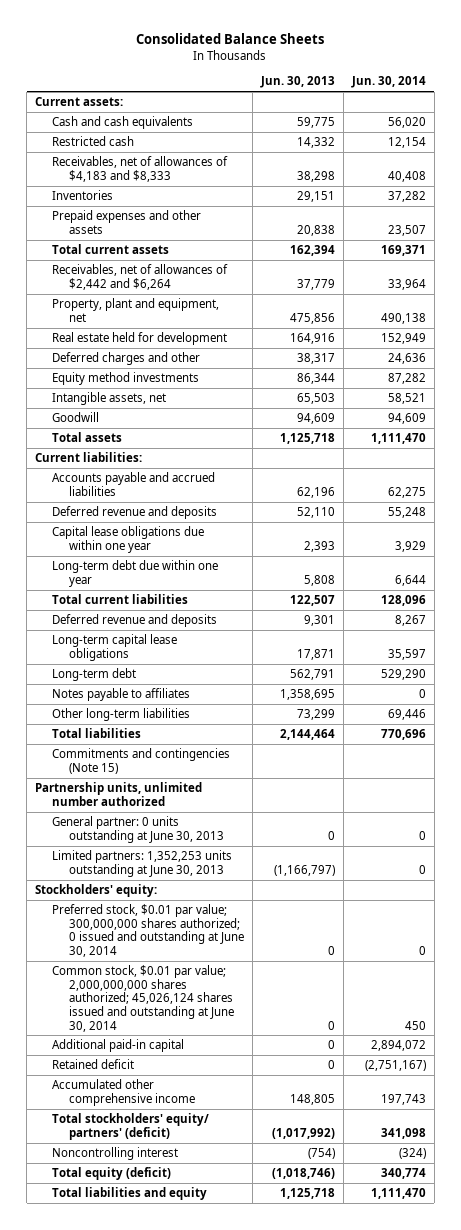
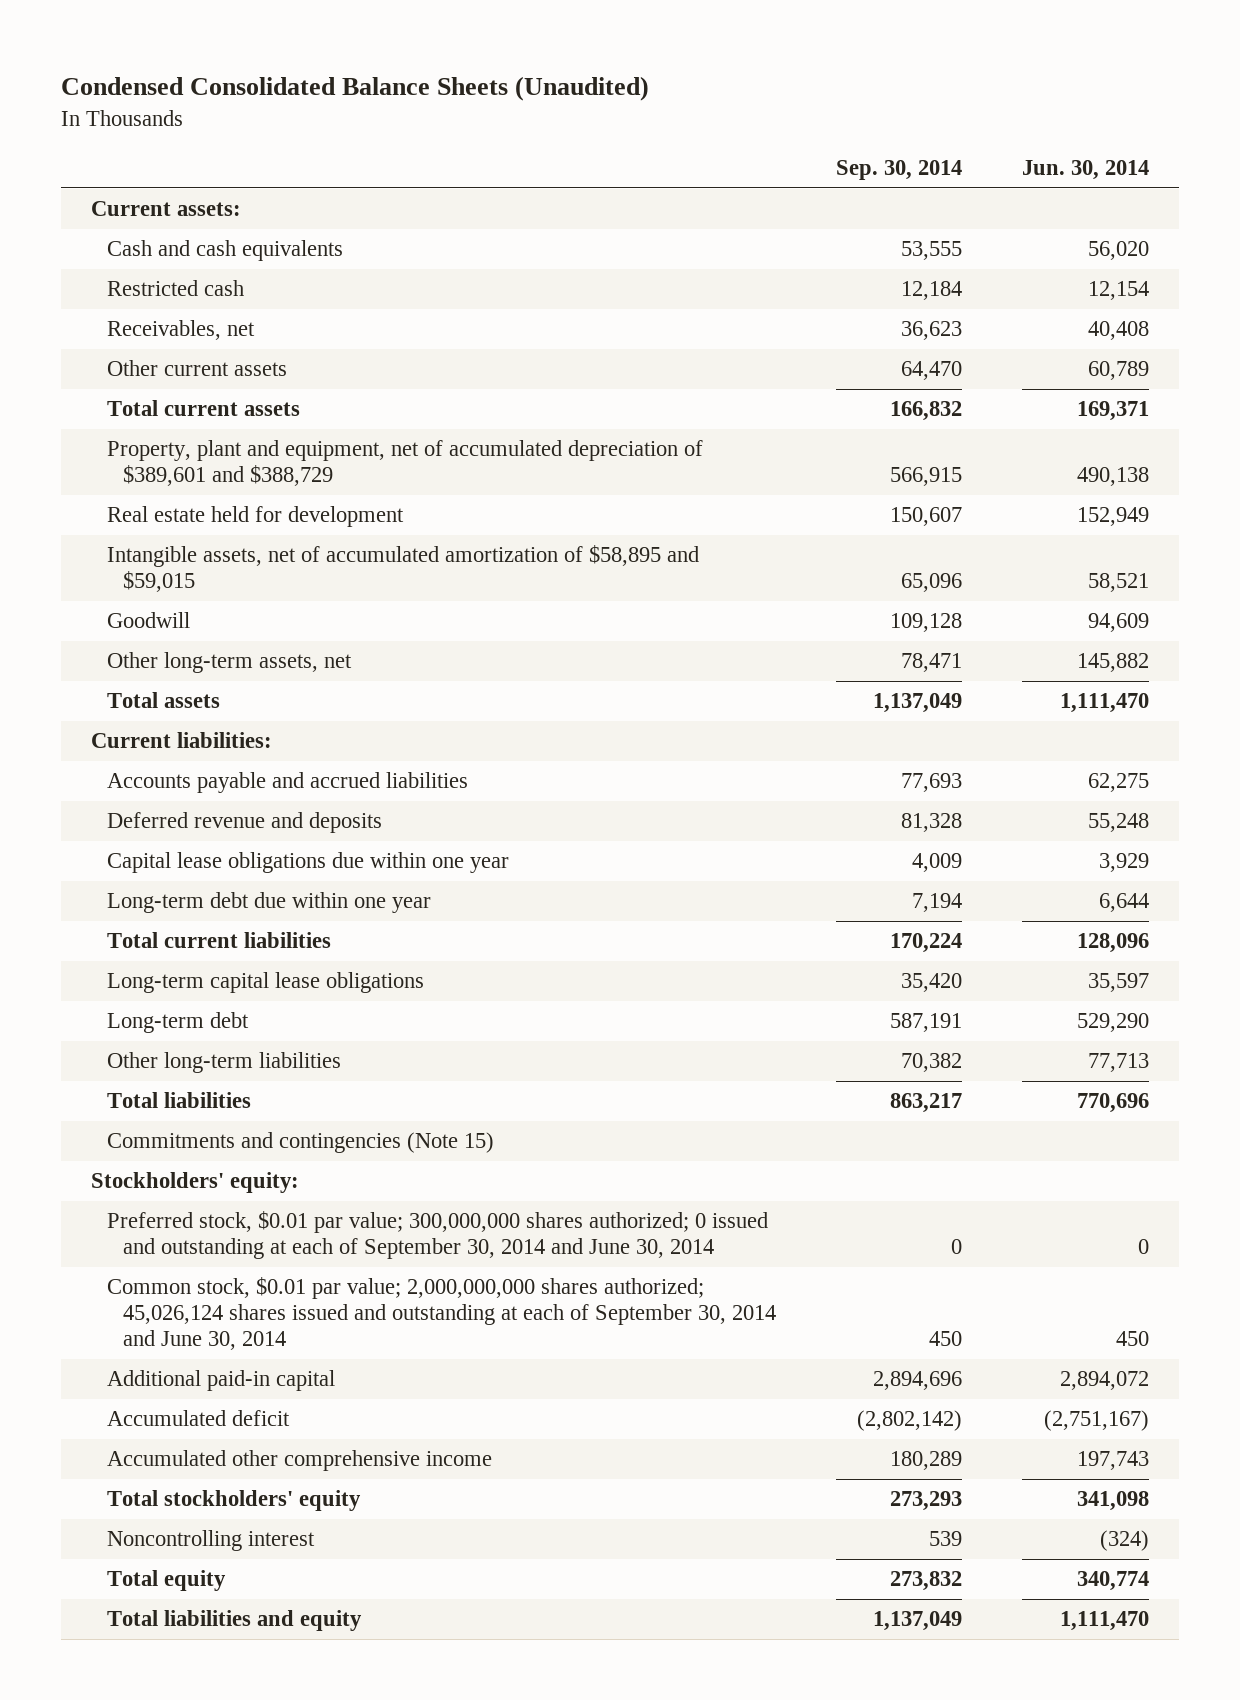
[136,33,325,45] Consolidated Balance Sheets -> [60,76,649,102] Condensed Consolidated Balance Sheets (Unaudited)
[260,76,336,89] Jun. 30, 2013 -> none
none -> [836,160,963,181] Sep. 30, 2014
[52,190,114,201] Inventories -> none
[52,210,202,234] Prepaid expenses and other assets -> none
[52,156,229,182] Receivables, net of allowances of $4,183 and $8,333 -> [106,320,255,341] Receivables, net
none -> [106,360,287,377] Other current assets
[52,264,229,290] Receivables, net of allowances of $2,442 and $6,264 -> none
[52,298,220,322] Property, plant and equipment, net -> [106,440,703,487] Property, plant and equipment, net of accumulated depreciation of $389,601 and $388,729
[52,352,201,366] Deferred charges and other -> none
[52,372,200,386] Equity method investments -> none
[52,392,167,406] Intangible assets, net -> [106,545,699,593] Intangible assets, net of accumulated amortization of $58,895 and $59,015
none -> [106,652,352,674] Other long-term assets, net
[52,614,218,628] Deferred revenue and deposits -> none
[52,688,191,702] Notes payable to affiliates -> none
[387,709,426,721] 69,446 -> [1088,1053,1150,1073] 77,713
[35,782,203,806] Partnership units, unlimited number authorized -> none
[52,816,225,843] General partner: 0 units outstanding at June 30, 2013 -> none
[52,850,233,877] Limited partners: 1,352,253 units outstanding at June 30, 2013 -> none
[52,904,245,957] Preferred stock, $0.01 par value; 300,000,000 shares authorized; 0 issued and outstanding at June 30, 2014 -> [106,1211,768,1260] Preferred stock, $0.01 par value; 300,000,000 shares authorized; 0 issued and outstanding at each of September 30, 2014 and June 30, 2014
[52,965,235,1032] Common stock, $0.01 par value; 2,000,000,000 shares authorized; 45,026,124 shares issued and outstanding at June 30, 2014 -> [106,1277,777,1350] Common stock, $0.01 par value; 2,000,000,000 shares authorized; 45,026,124 shares issued and outstanding at each of September 30, 2014 and June 30, 2014
[52,1059,135,1070] Retained deficit -> [106,1410,290,1427] Accumulated deficit
[52,1113,210,1140] Total stockholders' equity/ partners' (deficit) -> [106,1490,361,1512] Total stockholders' equity
[52,1167,172,1181] Total equity (deficit) -> [106,1570,226,1592] Total equity

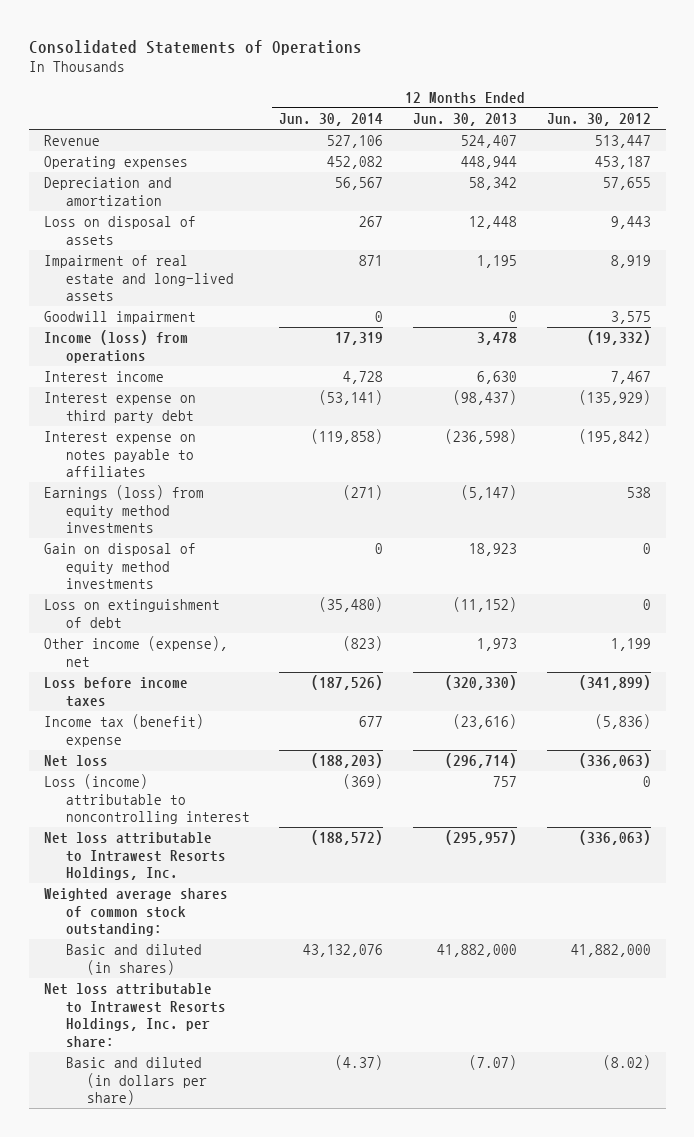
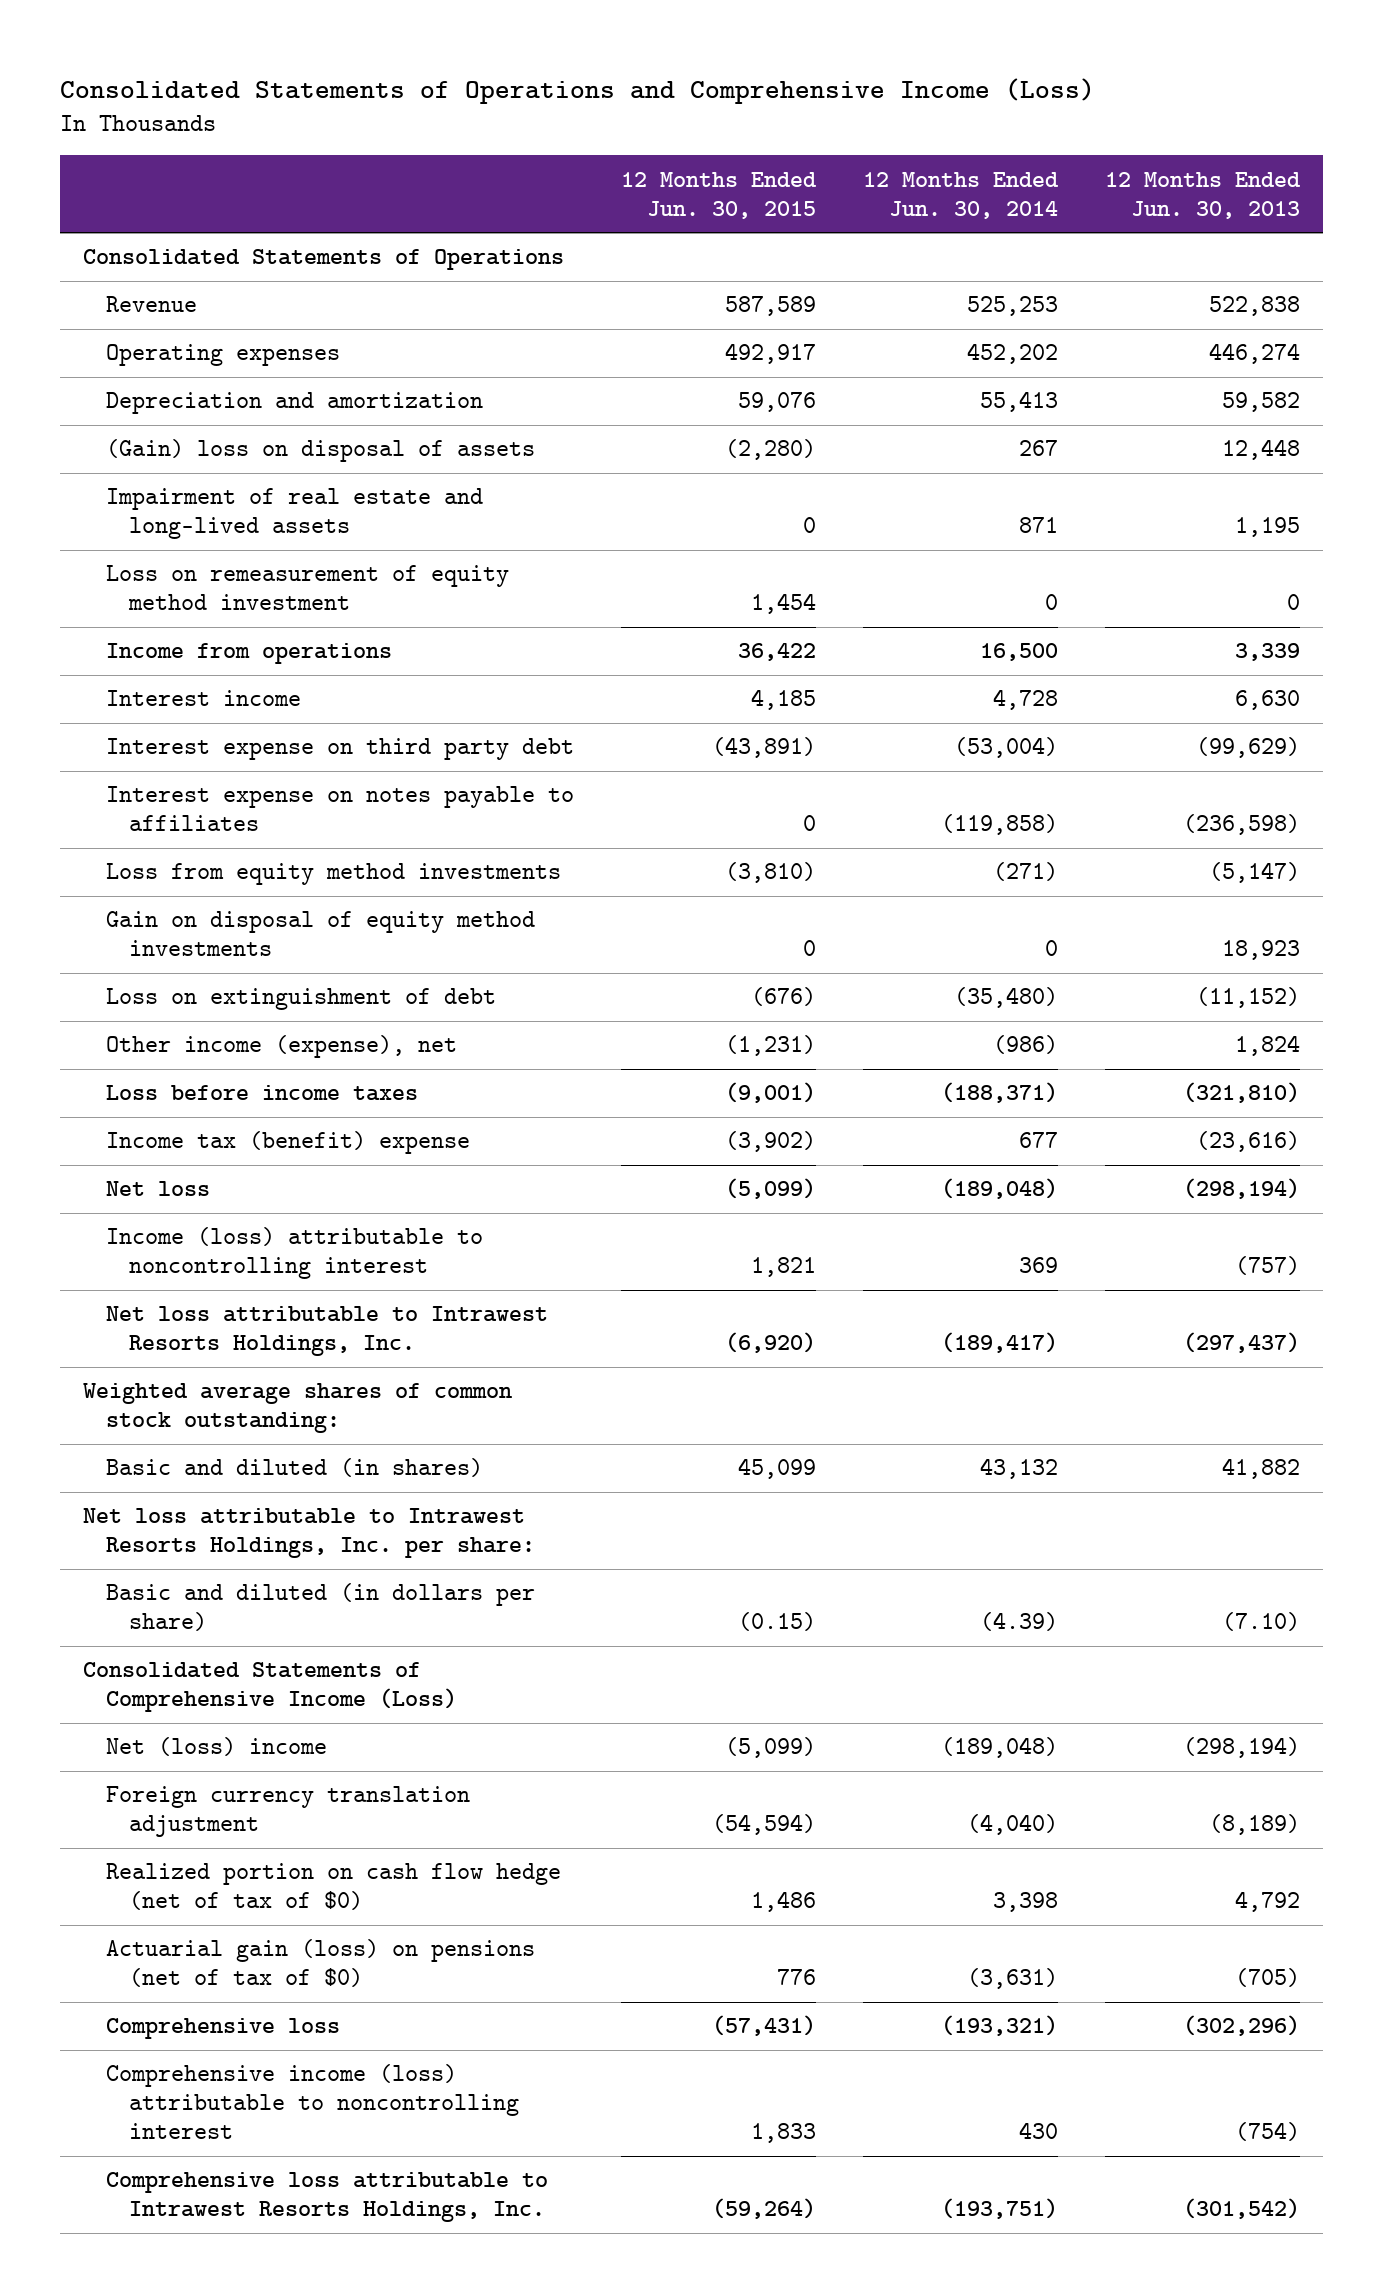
[28,39,362,55] Consolidated Statements of Operations -> [59,77,1095,104] Consolidated Statements of Operations and Comprehensive Income (Loss)
[546,113,651,127] Jun. 30, 2012 -> none
none -> [621,171,818,219] 12 Months Ended Jun. 30, 2015
none -> [83,249,565,271] Consolidated Statements of Operations
[327,135,384,149] 527,106 -> [966,296,1058,317] 525,253
[461,135,518,149] 524,407 -> [1208,296,1300,317] 522,838
[327,156,384,170] 452,082 -> [966,343,1058,365] 452,202
[461,156,518,170] 448,944 -> [1208,343,1300,365] 446,274
[335,177,384,191] 56,567 -> [979,391,1058,413] 55,413
[469,177,518,191] 58,342 -> [1221,392,1300,413] 59,582
[43,216,196,245] Loss on disposal of assets -> [106,439,536,463] (Gain) loss on disposal of assets
[43,311,196,325] Goodwill impairment -> none
none -> [106,565,510,611] Loss on remeasurement of equity method investment
[43,330,188,363] Income (loss) from operations -> [106,643,393,665] Income from operations
[335,332,384,346] 17,319 -> [979,643,1058,662] 16,500
[477,332,518,346] 3,478 -> [1234,643,1300,662] 3,339
[319,390,384,406] (53,141) -> [953,737,1058,759] (53,004)
[453,390,518,406] (98,437) -> [1195,737,1300,759] (99,629)
[43,485,204,534] Earnings (loss) from equity method investments -> [106,863,562,886] Loss from equity method investments
[343,636,384,652] (823) -> [992,1035,1058,1055] (986)
[477,638,518,652] 1,973 -> [1234,1035,1300,1057] 1,824
[311,675,384,691] (187,526) -> [940,1082,1058,1104] (188,371)
[445,675,518,691] (320,330) -> [1182,1082,1300,1104] (321,810)
[311,753,384,769] (188,203) -> [940,1178,1058,1200] (189,048)
[445,753,518,769] (296,714) -> [1182,1178,1300,1200] (298,194)
[43,774,250,825] Loss (income) attributable to noncontrolling interest -> [106,1227,484,1280] Income (loss) attributable to noncontrolling interest
[343,774,384,790] (369) -> [1018,1257,1058,1274] 369
[493,776,518,788] 757 -> [1234,1256,1300,1276] (757)
[311,830,384,846] (188,572) -> [940,1332,1058,1354] (189,417)
[445,830,518,846] (295,957) -> [1182,1332,1300,1354] (297,437)
[303,944,384,958] 43,132,076 -> [979,1458,1058,1480] 43,132
[437,944,518,958] 41,882,000 -> [1221,1458,1300,1480] 41,882
[335,1055,384,1071] (4.37) -> [979,1612,1058,1632] (4.39)
[469,1055,518,1071] (7.07) -> [1221,1612,1300,1632] (7.10)
none -> [83,1662,458,1713] Consolidated Statements of Comprehensive Income (Loss)
none -> [106,1737,328,1757] Net (loss) income
none -> [106,1786,471,1838] Foreign currency translation adjustment
none -> [106,1863,562,1911] Realized portion on cash flow hedge (net of tax of $0)
none -> [106,1939,536,1988] Actuarial gain (loss) on pensions (net of tax of $0)
none -> [106,2018,341,2040] Comprehensive loss
none -> [106,2064,519,2140] Comprehensive income (loss) attributable to noncontrolling interest
none -> [106,2172,549,2223] Comprehensive loss attributable to Intrawest Resorts Holdings, Inc.

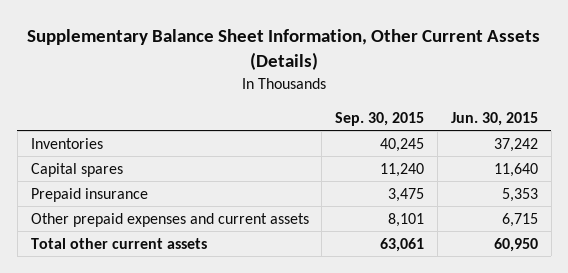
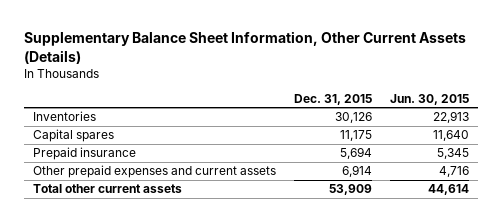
[335,112,425,127] Sep. 30, 2015 -> none
none -> [294,94,373,106] Dec. 31, 2015
[493,137,538,152] 37,242 -> [433,111,470,124] 22,913
[501,187,538,202] 5,353 -> [437,148,470,160] 5,345
[501,212,538,227] 6,715 -> [439,166,470,178] 4,716
[493,237,538,252] 60,950 -> [428,184,470,196] 44,614

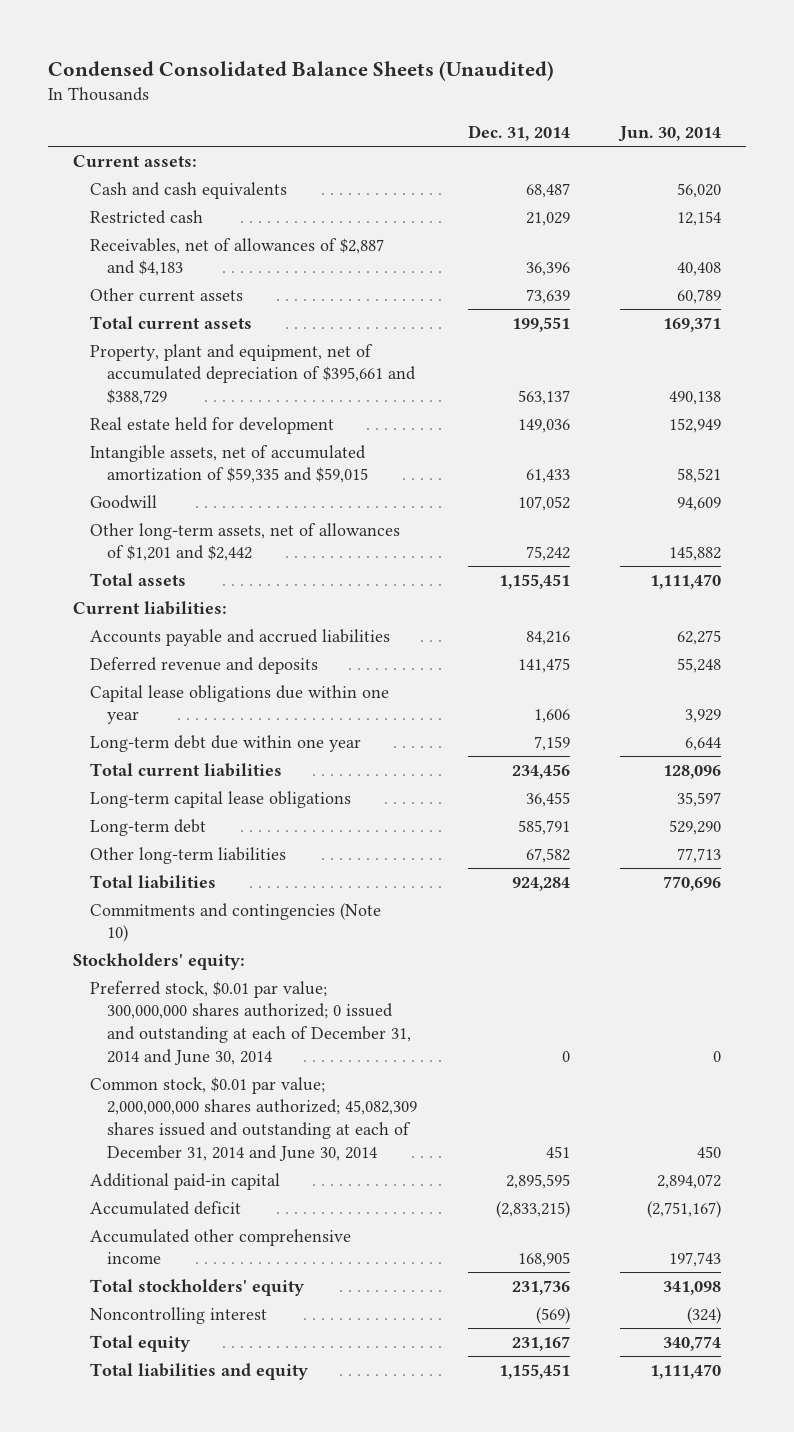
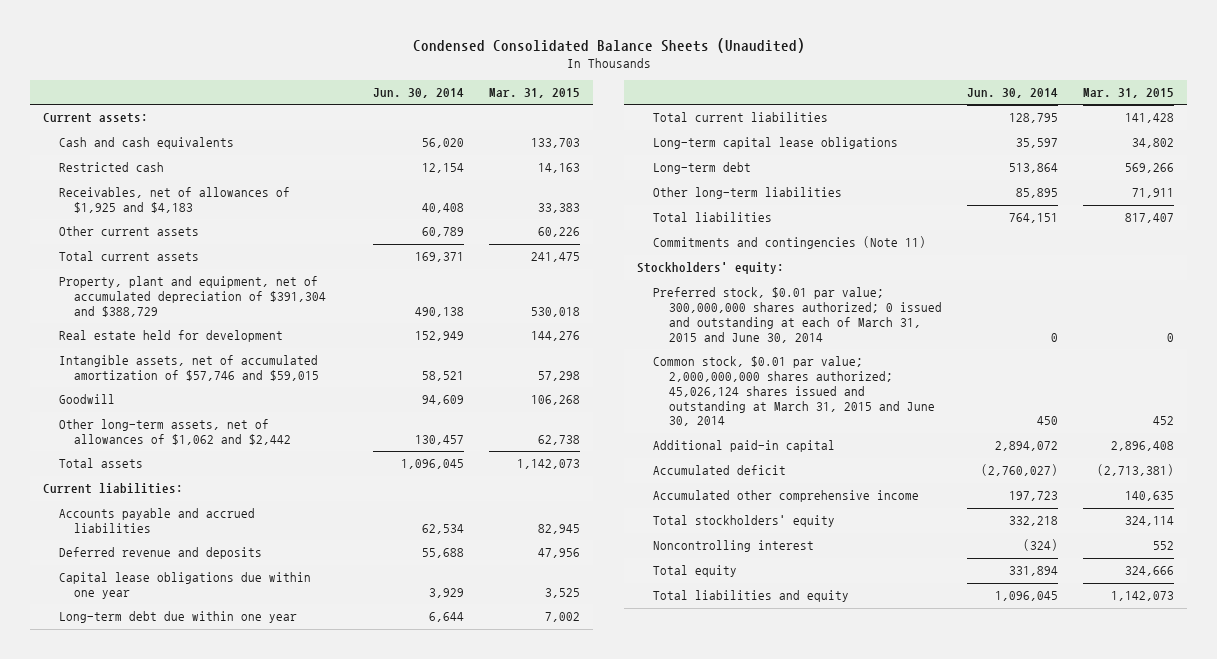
[467,125,570,142] Dec. 31, 2014 -> none
none -> [489,87,581,98] Mar. 31, 2015
[90,237,385,277] Receivables, net of allowances of $2,887 and $4,183 -> [58,187,290,214] Receivables, net of allowances of $1,925 and $4,183
[90,343,417,405] Property, plant and equipment, net of accumulated depreciation of $395,661 and $388,729 -> [58,276,327,317] Property, plant and equipment, net of accumulated depreciation of $391,304 and $388,729
[90,444,369,484] Intangible assets, net of accumulated amortization of $59,335 and $59,015 -> [58,355,320,382] Intangible assets, net of accumulated amortization of $57,746 and $59,015
[90,522,401,562] Other long-term assets, net of allowances of $1,201 and $2,442 -> [58,419,292,446] Other long-term assets, net of allowances of $1,062 and $2,442
[669,546,722,562] 145,882 -> [414,435,464,446] 130,457
[650,573,722,589] 1,111,470 -> [400,459,464,470] 1,096,045
[677,629,722,645] 62,275 -> [421,524,464,535] 62,534
[677,657,722,673] 55,248 -> [421,548,464,559] 55,688
[663,764,722,779] 128,096 -> [1008,113,1058,124] 128,795
[669,819,722,835] 529,290 -> [1008,163,1058,174] 513,864
[677,847,722,863] 77,713 -> [1015,188,1058,199] 85,895
[663,875,722,891] 770,696 -> [1008,213,1058,224] 764,151
[90,902,382,943] Commitments and contingencies (Note 10) -> [652,236,926,250] Commitments and contingencies (Note 11)
[90,980,412,1065] Preferred stock, $0.01 par value; 300,000,000 shares authorized; 0 issued and outstanding at each of December 31, 2014 and June 30, 2014 -> [652,287,942,343] Preferred stock, $0.01 par value; 300,000,000 shares authorized; 0 issued and outstanding at each of March 31, 2015 and June 30, 2014
[90,1076,418,1161] Common stock, $0.01 par value; 2,000,000,000 shares authorized; 45,082,309 shares issued and outstanding at each of December 31, 2014 and June 30, 2014 -> [652,356,935,427] Common stock, $0.01 par value; 2,000,000,000 shares authorized; 45,026,124 shares issued and outstanding at March 31, 2015 and June 30, 2014
[647,1200,722,1218] (2,751,167) -> [980,464,1058,477] (2,760,027)
[669,1252,722,1268] 197,743 -> [1008,491,1058,502] 197,723
[663,1280,722,1295] 341,098 -> [1008,516,1058,527] 332,218
[663,1335,722,1351] 340,774 -> [1008,566,1058,577] 331,894
[650,1363,722,1379] 1,111,470 -> [994,591,1058,602] 1,096,045

